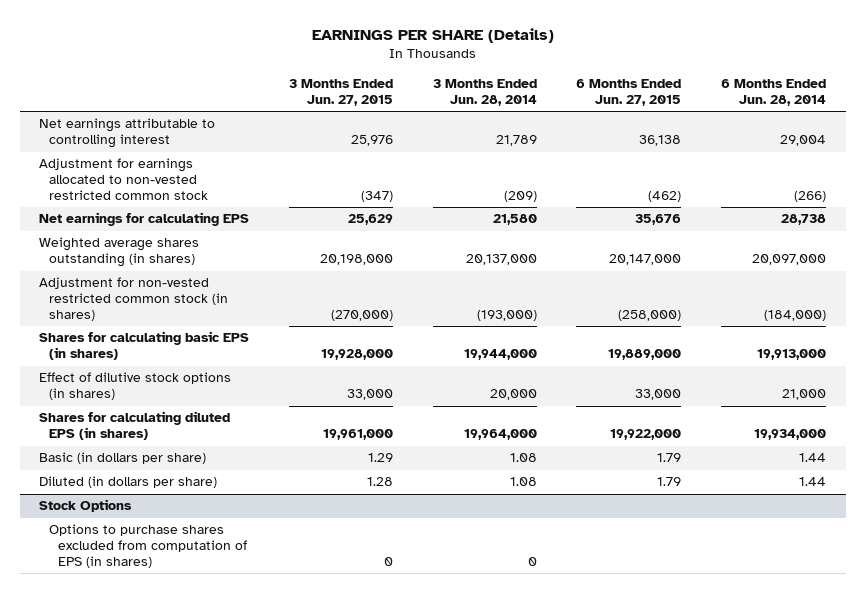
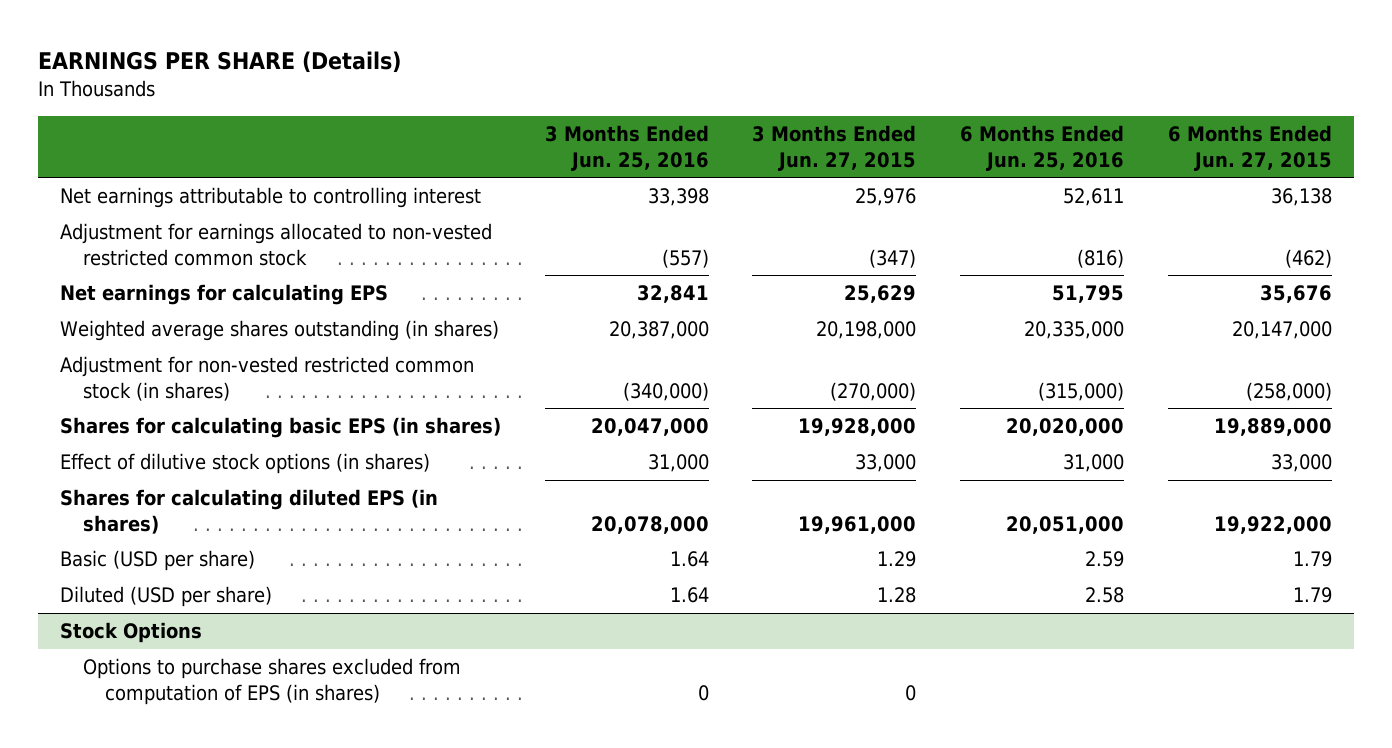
[432,79,537,107] 3 Months Ended Jun. 28, 2014 -> none
[720,79,826,107] 6 Months Ended Jun. 28, 2014 -> none
none -> [544,125,709,171] 3 Months Ended Jun. 25, 2016
none -> [960,125,1125,171] 6 Months Ended Jun. 25, 2016
[39,452,207,465] Basic (in dollars per share) -> [60,550,256,572] Basic (USD per share)
[39,476,218,489] Diluted (in dollars per share) -> [60,586,273,608] Diluted (USD per share)

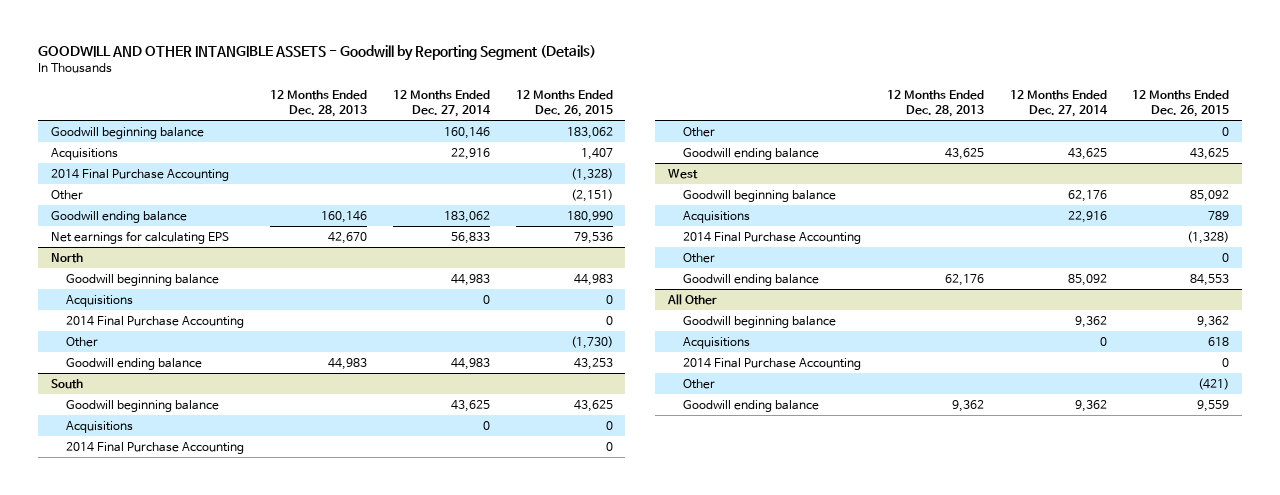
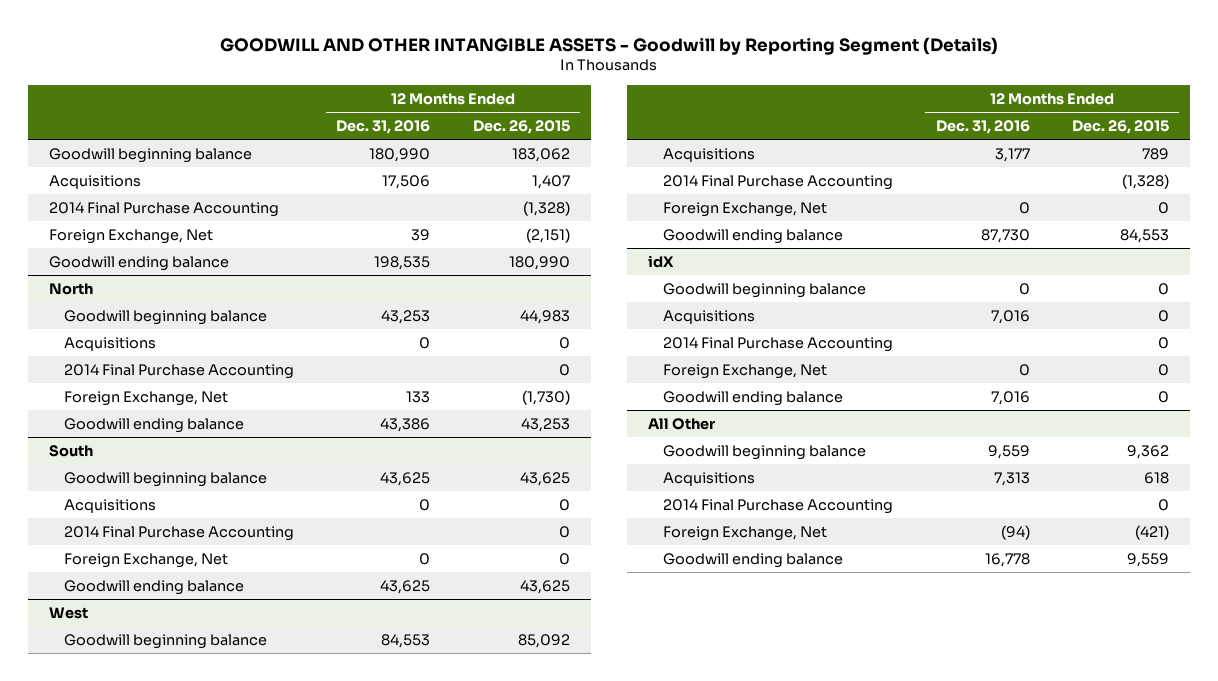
[269,90,367,118] 12 Months Ended Dec. 28, 2013 -> none
[392,90,491,118] 12 Months Ended Dec. 27, 2014 -> none
none -> [336,119,431,134] Dec. 31, 2016
[51,189,84,200] Other -> [49,228,214,244] Foreign Exchange, Net
[51,230,230,244] Net earnings for calculating EPS -> none
[65,336,98,347] Other -> [64,390,229,406] Foreign Exchange, Net
[682,126,715,137] Other -> none
none -> [64,552,229,568] Foreign Exchange, Net
[682,252,715,263] Other -> none
none -> [663,201,828,217] Foreign Exchange, Net
none -> [648,254,675,268] idX
none -> [663,282,867,298] Goodwill beginning balance
none -> [663,309,756,324] Acquisitions
none -> [663,336,894,352] 2014 Final Purchase Accounting
none -> [663,363,828,379] Foreign Exchange, Net
none -> [663,390,844,406] Goodwill ending balance
[682,378,715,389] Other -> [663,525,828,541] Foreign Exchange, Net

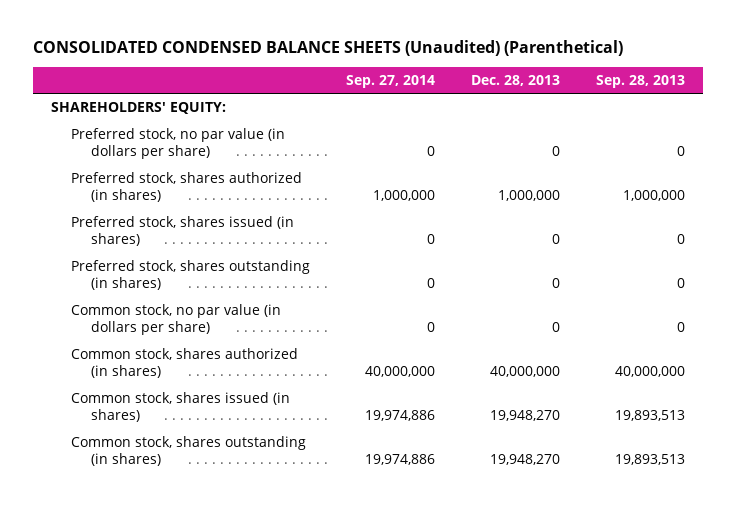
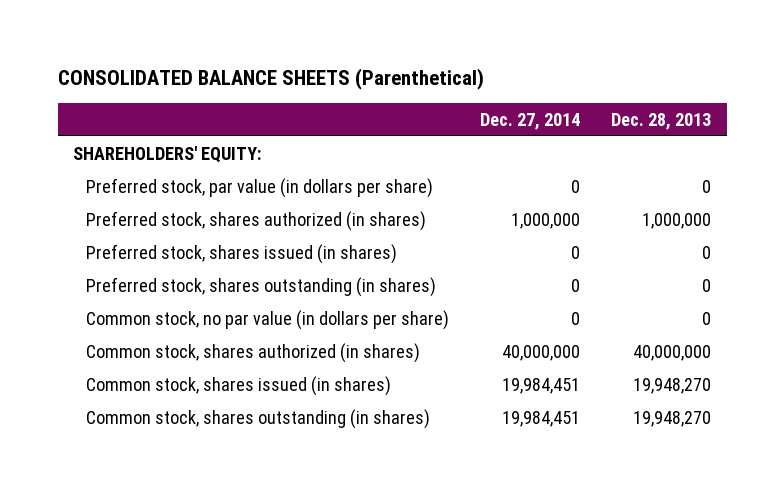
[32,40,623,57] CONSOLIDATED CONDENSED BALANCE SHEETS (Unaudited) (Parenthetical) -> [57,68,484,91] CONSOLIDATED BALANCE SHEETS (Parenthetical)
[345,74,435,88] Sep. 27, 2014 -> none
[595,74,685,88] Sep. 28, 2013 -> none
none -> [480,112,581,130] Dec. 27, 2014
[70,128,285,160] Preferred stock, no par value (in dollars per share) -> [86,177,434,198] Preferred stock, par value (in dollars per share)

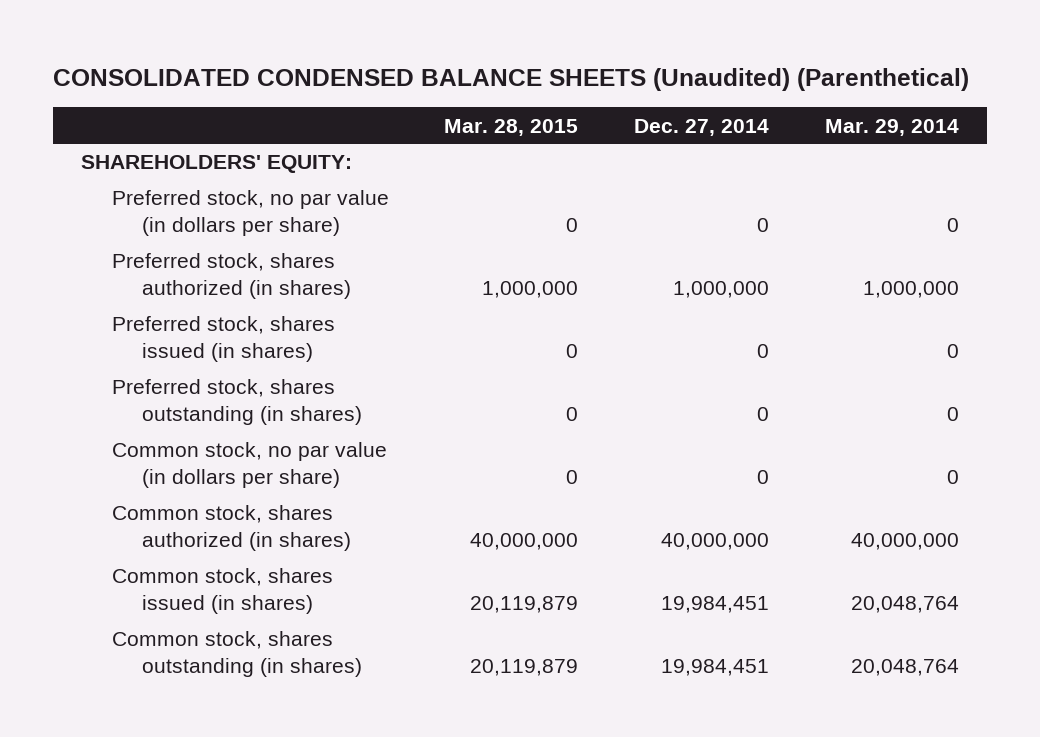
[57,68,484,91] CONSOLIDATED BALANCE SHEETS (Parenthetical) -> [53,68,970,92] CONSOLIDATED CONDENSED BALANCE SHEETS (Unaudited) (Parenthetical)
[611,112,712,130] Dec. 28, 2013 -> none
none -> [444,118,579,136] Mar. 28, 2015
none -> [824,118,959,136] Mar. 29, 2014
[86,177,434,198] Preferred stock, par value (in dollars per share) -> [111,190,389,237] Preferred stock, no par value (in dollars per share)

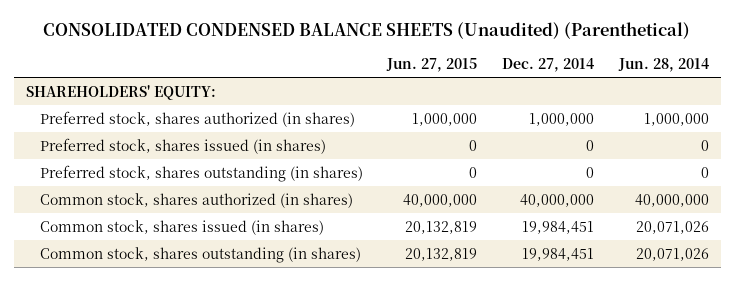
[444,118,579,136] Mar. 28, 2015 -> none
[824,118,959,136] Mar. 29, 2014 -> none
none -> [386,57,478,72] Jun. 27, 2015
none -> [617,57,709,72] Jun. 28, 2014
[111,190,389,237] Preferred stock, no par value (in dollars per share) -> none
[111,442,387,489] Common stock, no par value (in dollars per share) -> none

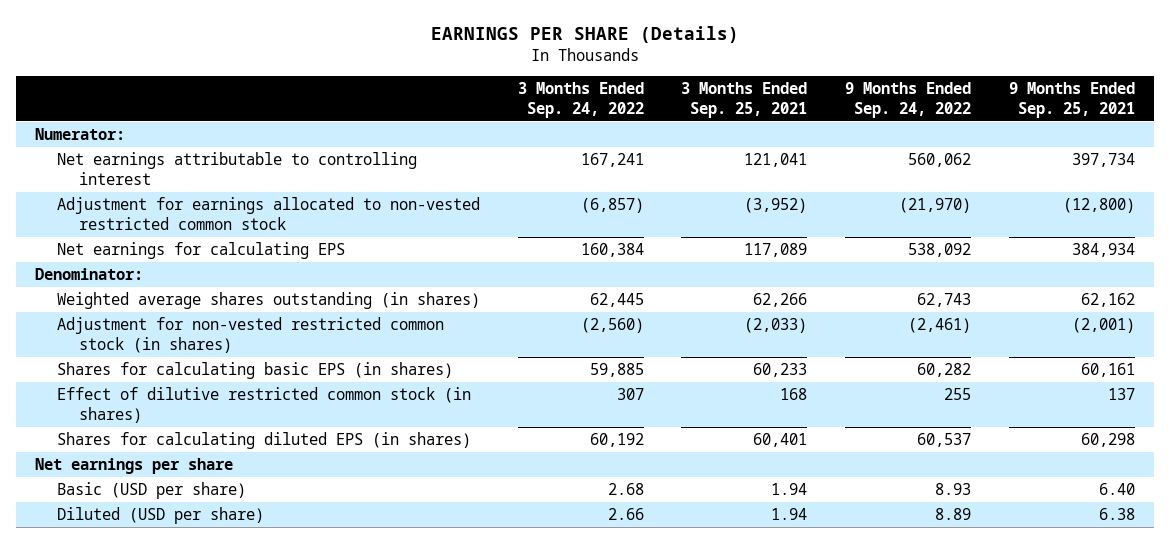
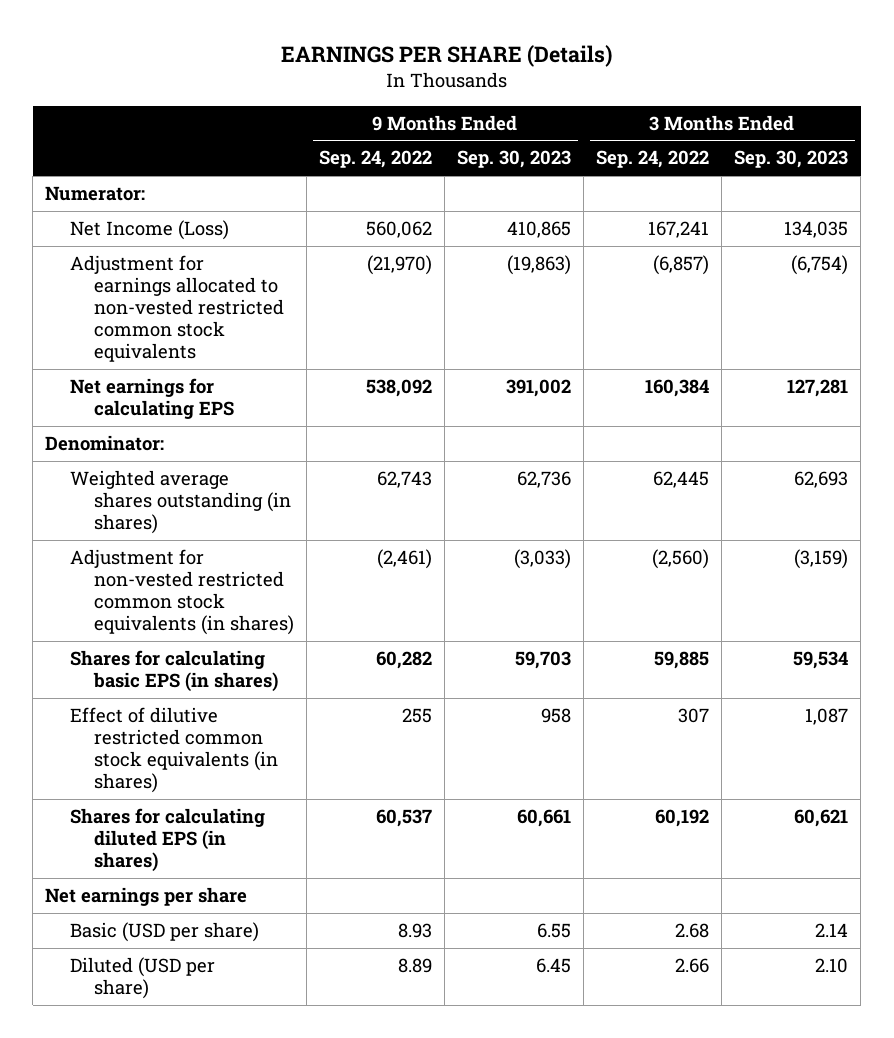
[681,81,808,118] 3 Months Ended Sep. 25, 2021 -> none
[1008,81,1135,118] 9 Months Ended Sep. 25, 2021 -> none
none -> [457,150,572,169] Sep. 30, 2023
none -> [734,150,849,169] Sep. 30, 2023
[57,151,418,185] Net earnings attributable to controlling interest -> [69,220,229,241] Net Income (Loss)
[57,196,481,230] Adjustment for earnings allocated to non-vested restricted common stock -> [69,255,285,362] Adjustment for earnings allocated to non-vested restricted common stock equivalents
[57,316,445,353] Adjustment for non-vested restricted common stock (in shares) -> [69,549,295,635] Adjustment for non-vested restricted common stock equivalents (in shares)
[57,386,472,423] Effect of dilutive restricted common stock (in shares) -> [69,707,279,793] Effect of dilutive restricted common stock equivalents (in shares)

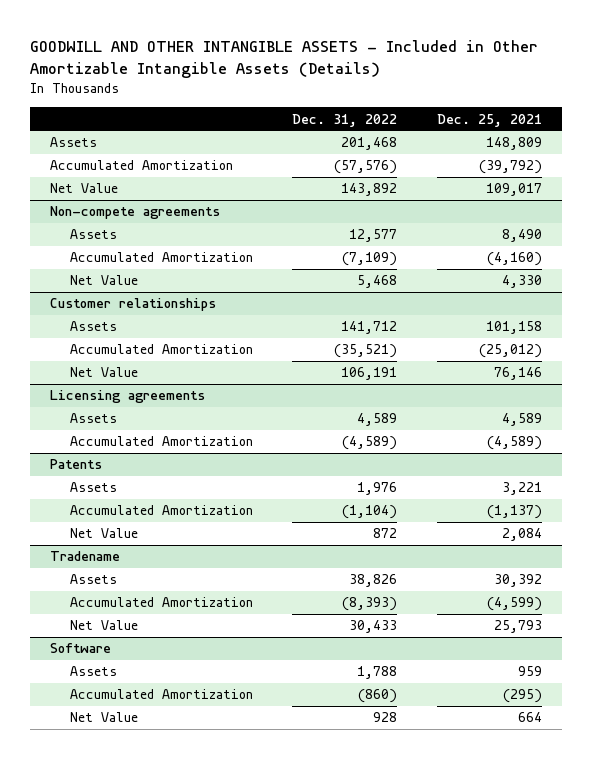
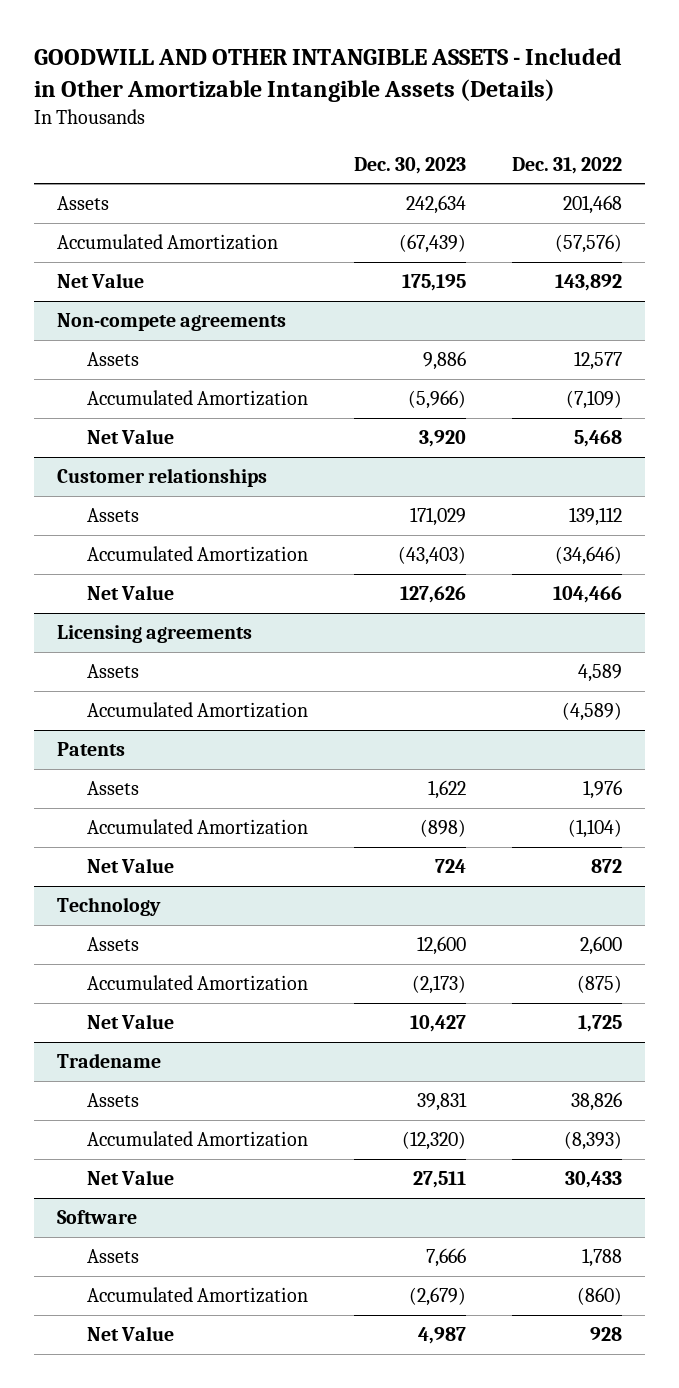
[437,113,543,127] Dec. 25, 2021 -> none
none -> [354,156,467,174] Dec. 30, 2023
[341,321,398,335] 141,712 -> [568,507,622,527] 139,112
[334,344,398,359] (35,521) -> [554,546,622,566] (34,646)
[341,367,398,381] 106,191 -> [552,586,622,604] 104,466
none -> [56,897,161,917] Technology
none -> [87,937,140,952] Assets
none -> [87,975,309,992] Accumulated Amortization
none -> [87,1014,175,1030] Net Value

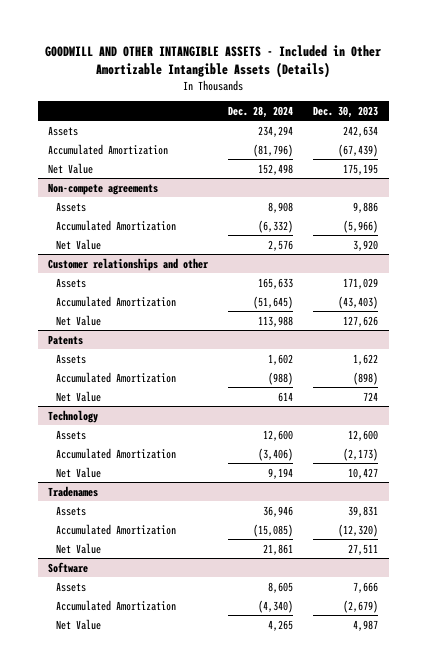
[511,156,622,174] Dec. 31, 2022 -> none
none -> [228,105,294,118] Dec. 28, 2024
[56,468,267,488] Customer relationships -> [47,257,209,271] Customer relationships and other
[56,625,252,644] Licensing agreements -> none
[87,664,140,679] Assets -> none
[87,702,309,719] Accumulated Amortization -> none
[56,1053,161,1069] Tradename -> [47,485,98,497] Tradenames

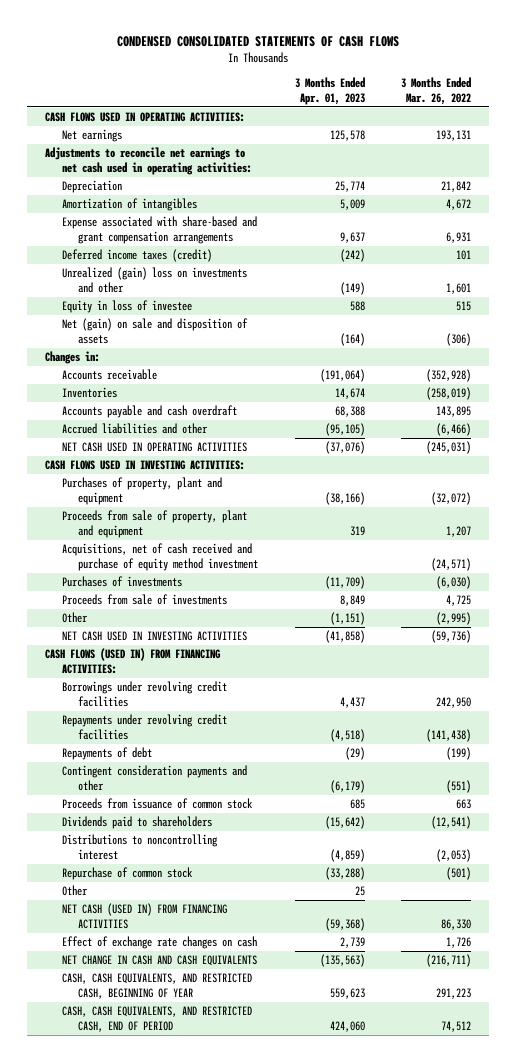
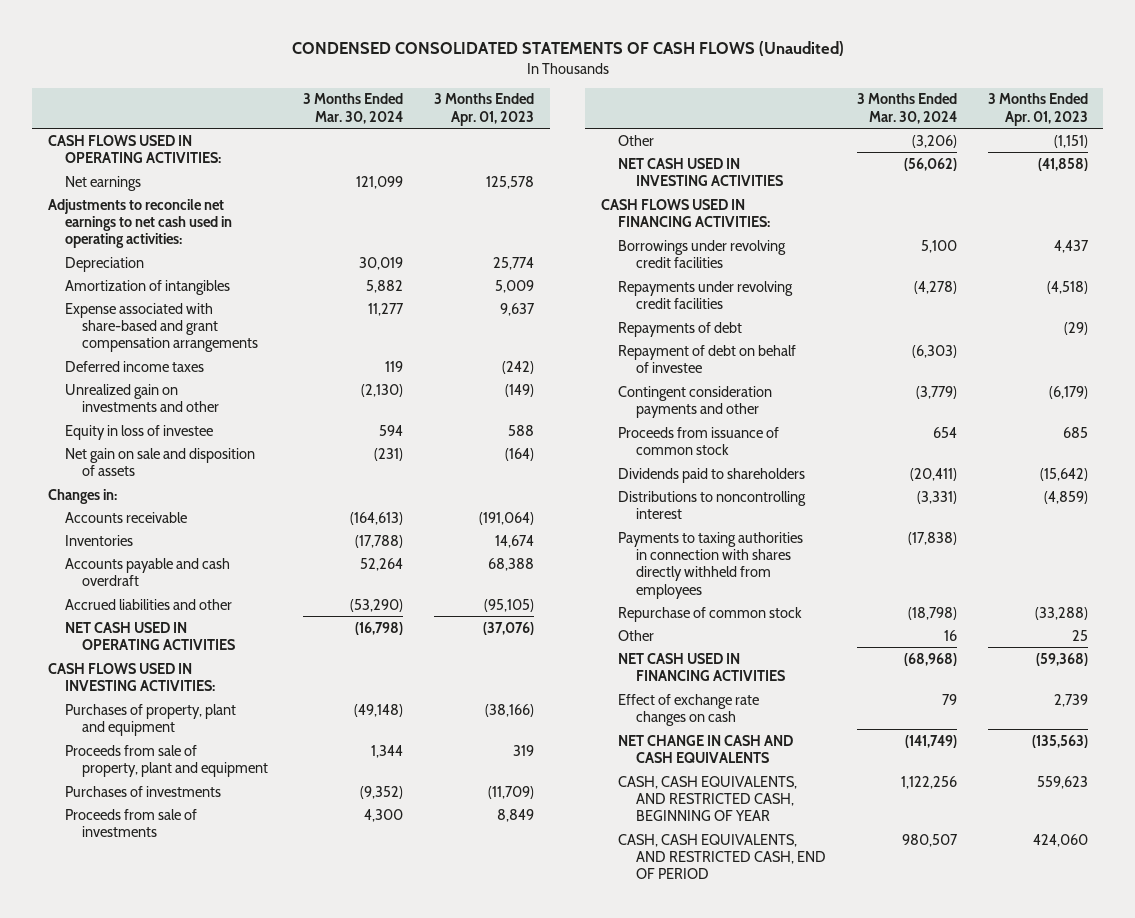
[116,35,399,47] CONDENSED CONSOLIDATED STATEMENTS OF CASH FLOWS -> [291,41,844,57] CONDENSED CONSOLIDATED STATEMENTS OF CASH FLOWS (Unaudited)
[400,77,471,106] 3 Months Ended Mar. 26, 2022 -> none
none -> [303,93,404,124] 3 Months Ended Mar. 30, 2024
[61,249,212,263] Deferred income taxes (credit) -> [64,360,204,372] Deferred income taxes
[61,267,247,293] Unrealized (gain) loss on investments and other -> [64,383,220,412] Unrealized gain on investments and other
[61,318,248,344] Net (gain) on sale and disposition of assets -> [64,447,255,476] Net gain on sale and disposition of assets
[61,543,259,571] Acquisitions, net of cash received and purchase of equity method investment -> none
[44,648,221,674] CASH FLOWS (USED IN) FROM FINANCING ACTIVITIES: -> [600,198,771,227] CASH FLOWS USED IN FINANCING ACTIVITIES:
none -> [618,344,797,373] Repayment of debt on behalf of investee
none -> [618,531,804,599] Payments to taxing authorities in connection with shares directly withheld from employees
[61,903,227,929] NET CASH (USED IN) FROM FINANCING ACTIVITIES -> [618,652,785,681] NET CASH USED IN FINANCING ACTIVITIES

